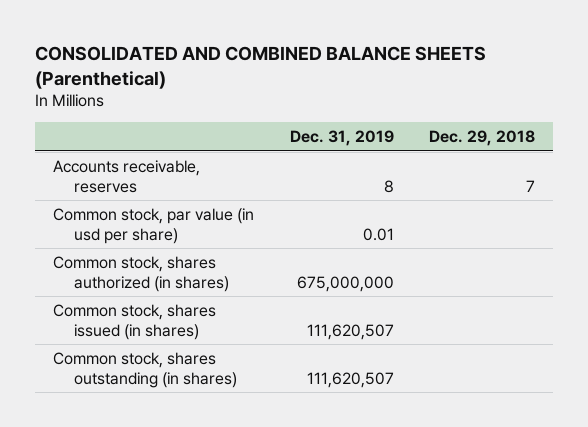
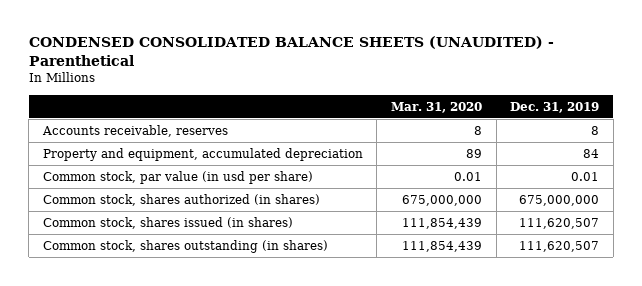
[35,45,487,89] CONSOLIDATED AND COMBINED BALANCE SHEETS (Parenthetical) -> [28,36,554,67] CONDENSED CONSOLIDATED BALANCE SHEETS (UNAUDITED) - Parenthetical
[428,129,535,146] Dec. 29, 2018 -> none
none -> [391,101,483,113] Mar. 31, 2020
none -> [42,148,363,162] Property and equipment, accumulated depreciation

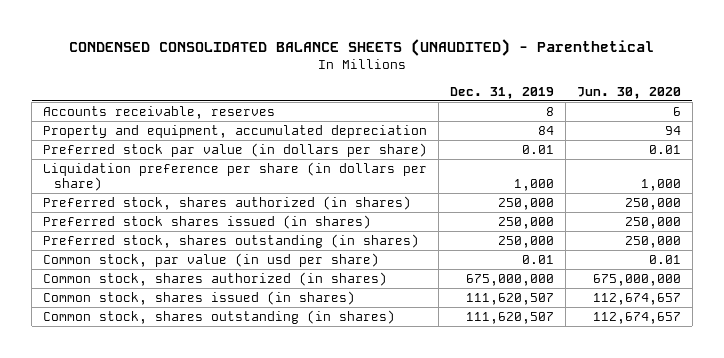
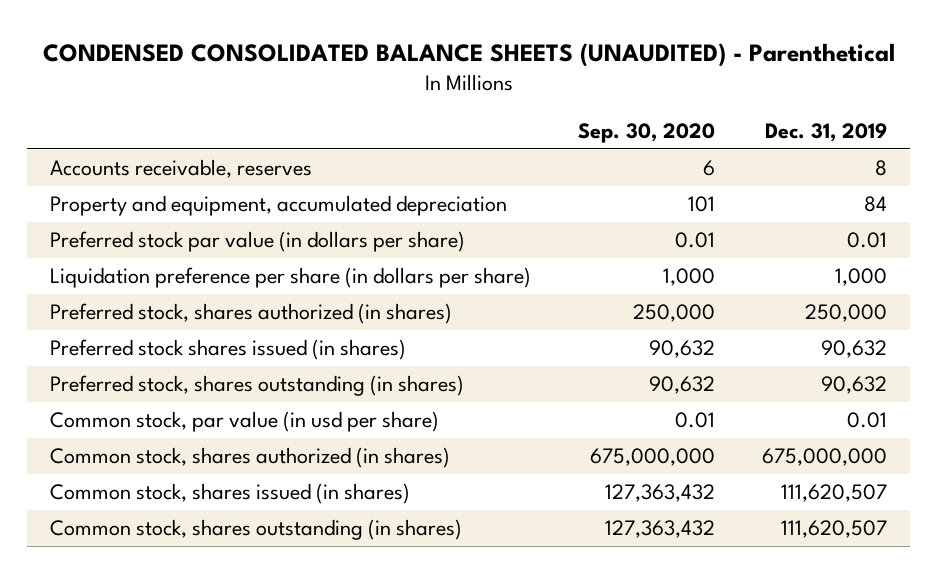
[576,86,681,99] Jun. 30, 2020 -> none
none -> [578,122,716,143] Sep. 30, 2020
[497,216,554,229] 250,000 -> [820,340,887,359] 90,632
[497,235,554,248] 250,000 -> [820,376,887,395] 90,632

